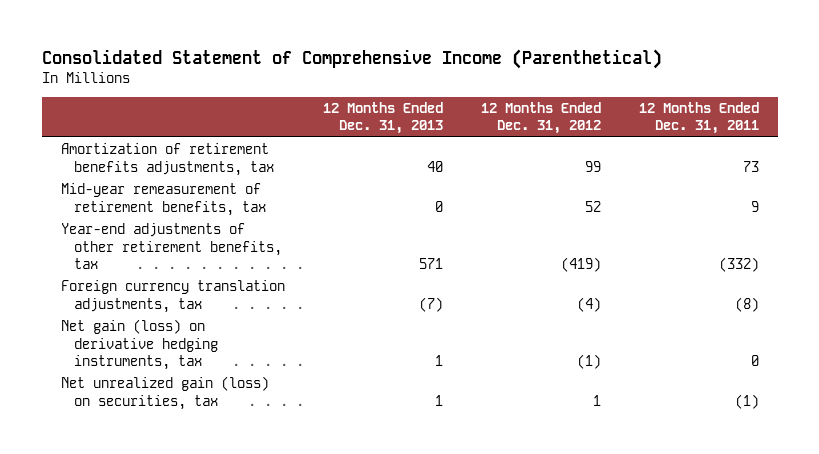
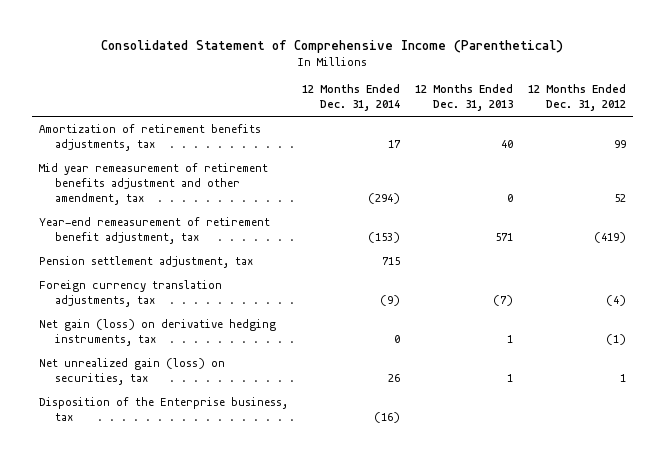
[638,101,759,135] 12 Months Ended Dec. 31, 2011 -> none
none -> [302,84,401,112] 12 Months Ended Dec. 31, 2014
[60,183,267,216] Mid-year remeasurement of retirement benefits, tax -> [38,163,268,206] Mid year remeasurement of retirement benefits adjustment and other amendment, tax
[60,223,283,270] Year-end adjustments of other retirement benefits, tax -> [38,217,270,245] Year-end remeasurement of retirement benefit adjustment, tax
none -> [38,256,253,269] Pension settlement adjustment, tax
none -> [38,397,288,422] Disposition of the Enterprise business, tax

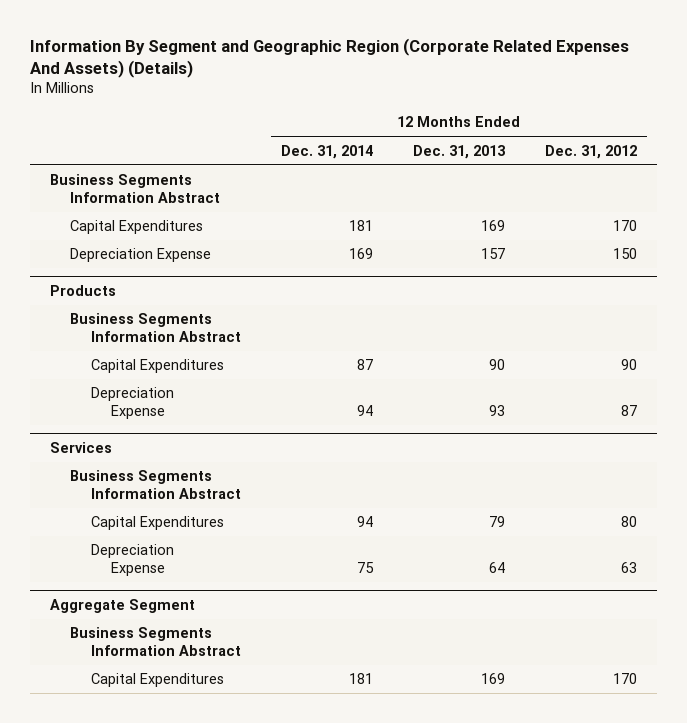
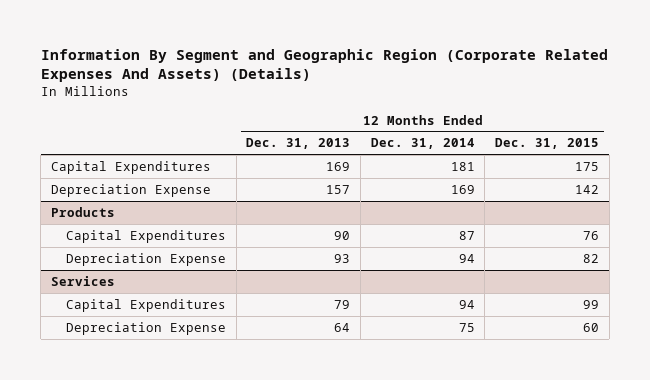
[544,144,637,159] Dec. 31, 2012 -> none
none -> [495,138,600,150] Dec. 31, 2015
[49,174,221,203] Business Segments Information Abstract -> none
[70,313,241,342] Business Segments Information Abstract -> none
[70,470,241,499] Business Segments Information Abstract -> none
[49,599,195,614] Aggregate Segment -> none
[70,627,241,656] Business Segments Information Abstract -> none
[90,673,224,688] Capital Expenditures -> none

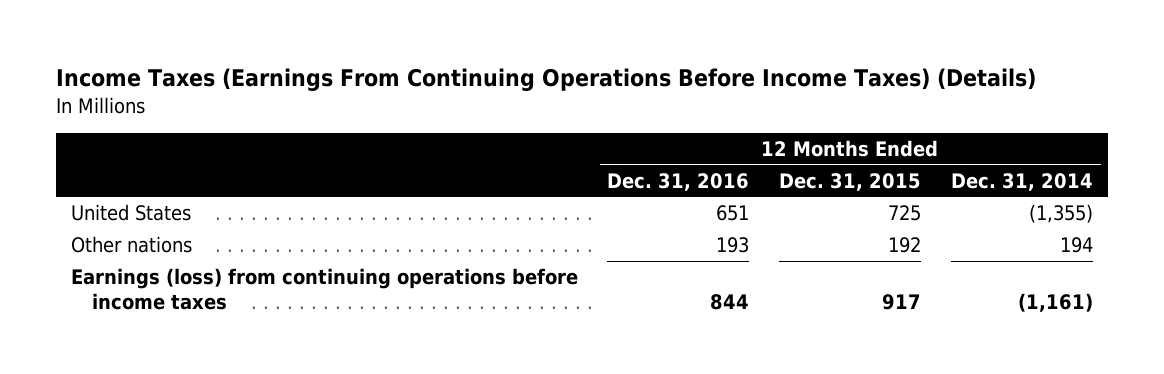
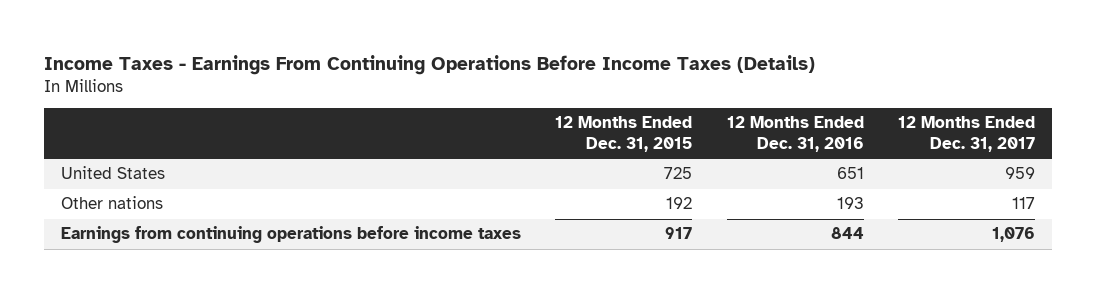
[55,68,1036,92] Income Taxes (Earnings From Continuing Operations Before Income Taxes) (Details) -> [44,54,816,75] Income Taxes - Earnings From Continuing Operations Before Income Taxes (Details)
[951,172,1094,191] Dec. 31, 2014 -> none
none -> [897,116,1035,152] 12 Months Ended Dec. 31, 2017
[70,268,578,310] Earnings (loss) from continuing operations before income taxes -> [61,226,522,244] Earnings from continuing operations before income taxes

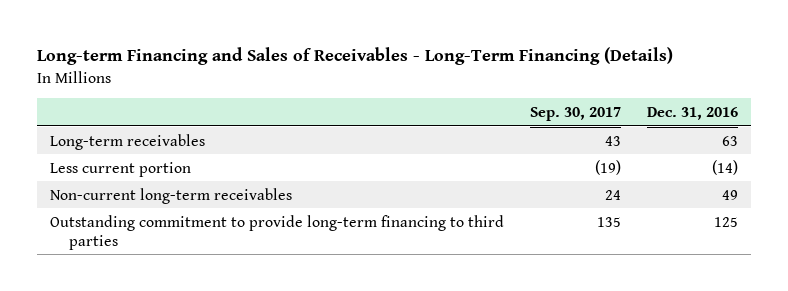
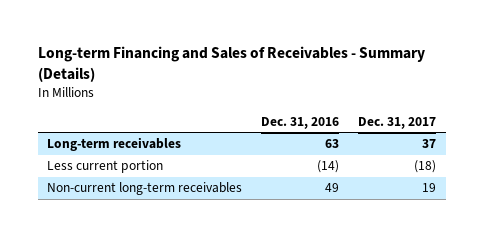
[37,47,674,66] Long-term Financing and Sales of Receivables - Long-Term Financing (Details) -> [37,46,425,83] Long-term Financing and Sales of Receivables - Summary (Details)
[529,106,621,121] Sep. 30, 2017 -> none
none -> [358,117,437,130] Dec. 31, 2017
[50,214,505,250] Outstanding commitment to provide long-term financing to third parties -> none

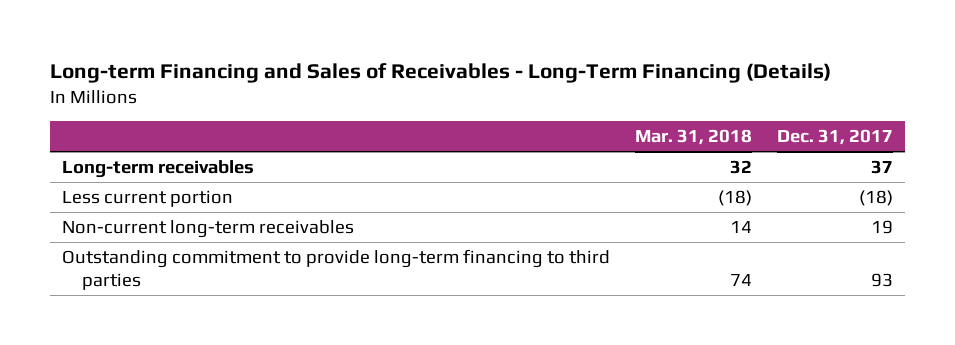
[37,46,425,83] Long-term Financing and Sales of Receivables - Summary (Details) -> [49,63,831,84] Long-term Financing and Sales of Receivables - Long-Term Financing (Details)
[261,117,340,130] Dec. 31, 2016 -> none
none -> [634,129,752,146] Mar. 31, 2018
none -> [62,248,611,291] Outstanding commitment to provide long-term financing to third parties

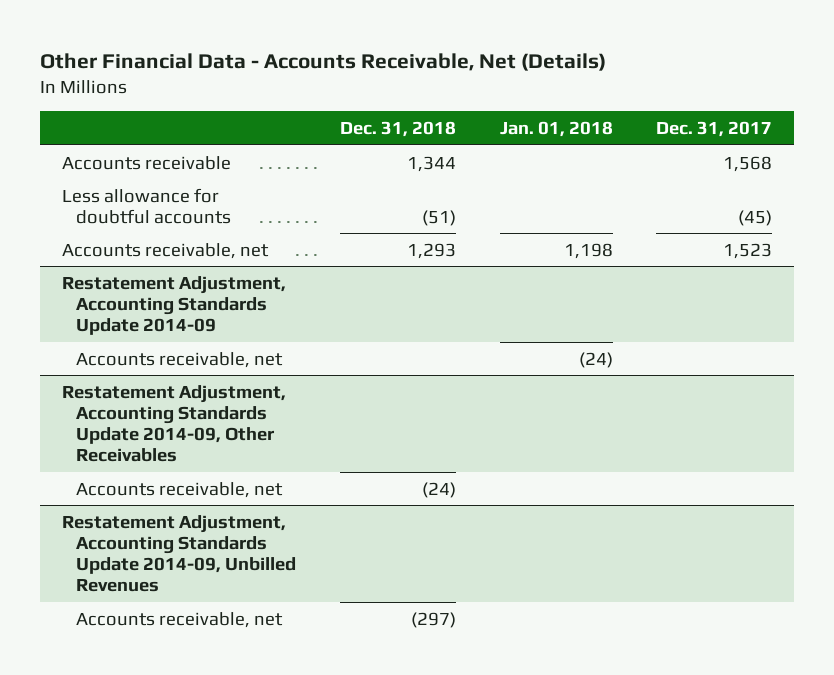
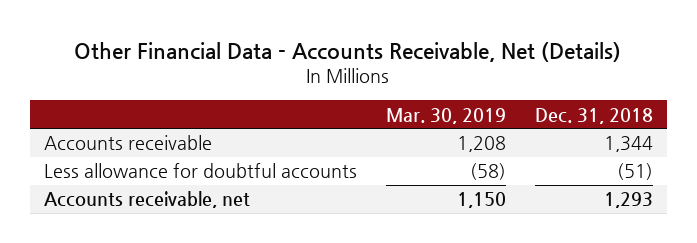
[499,120,613,137] Jan. 01, 2018 -> none
[656,120,773,137] Dec. 31, 2017 -> none
none -> [385,107,506,124] Mar. 30, 2019
[61,275,286,335] Restatement Adjustment, Accounting Standards Update 2014-09 -> none
[76,351,284,368] Accounts receivable, net -> none
[61,384,286,463] Restatement Adjustment, Accounting Standards Update 2014-09, Other Receivables -> none
[76,481,284,498] Accounts receivable, net -> none
[61,514,297,593] Restatement Adjustment, Accounting Standards Update 2014-09, Unbilled Revenues -> none
[76,611,284,628] Accounts receivable, net -> none

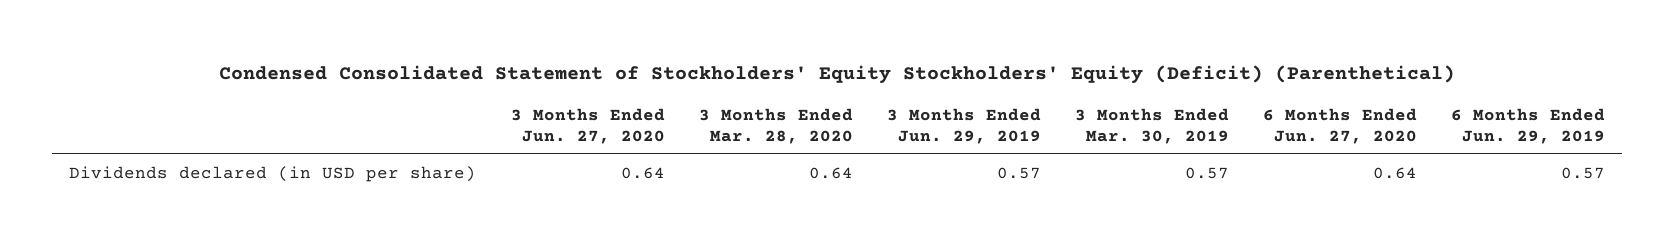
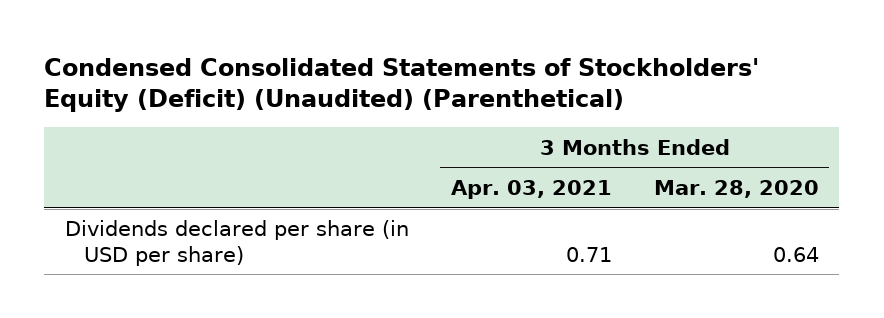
[219,65,1456,85] Condensed Consolidated Statement of Stockholders' Equity Stockholders' Equity (Deficit) (Parenthetical) -> [44,57,760,113] Condensed Consolidated Statements of Stockholders' Equity (Deficit) (Unaudited) (Parenthetical)
[510,107,665,145] 3 Months Ended Jun. 27, 2020 -> none
[886,107,1041,145] 3 Months Ended Jun. 29, 2019 -> none
[1074,107,1229,145] 3 Months Ended Mar. 30, 2019 -> none
[1262,107,1417,145] 6 Months Ended Jun. 27, 2020 -> none
[1451,107,1606,145] 6 Months Ended Jun. 29, 2019 -> none
none -> [450,180,612,200] Apr. 03, 2021
[69,165,477,182] Dividends declared (in USD per share) -> [65,220,410,266] Dividends declared per share (in USD per share)

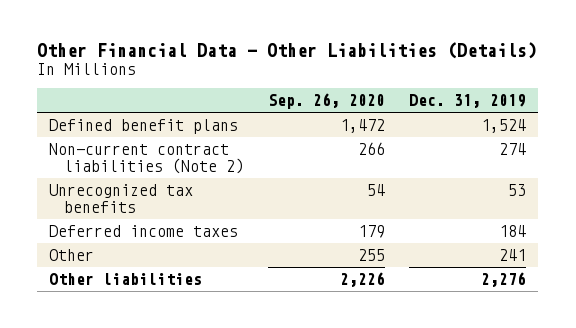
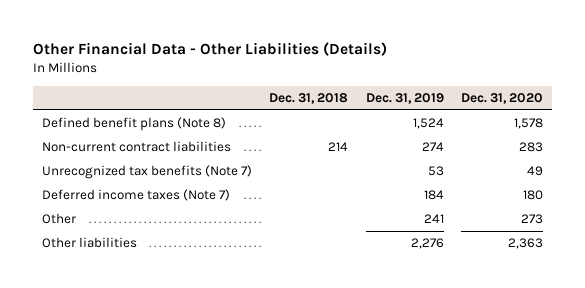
[267,92,385,109] Sep. 26, 2020 -> none
none -> [269,92,349,104] Dec. 31, 2018
none -> [460,92,543,104] Dec. 31, 2020
[49,119,239,135] Defined benefit plans -> [42,117,227,132] Defined benefit plans (Note 8)
[49,143,244,174] Non-current contract liabilities (Note 2) -> [42,141,232,153] Non-current contract liabilities
[49,184,194,213] Unrecognized tax benefits -> [42,165,253,180] Unrecognized tax benefits (Note 7)
[49,225,239,238] Deferred income taxes -> [42,189,231,202] Deferred income taxes (Note 7)

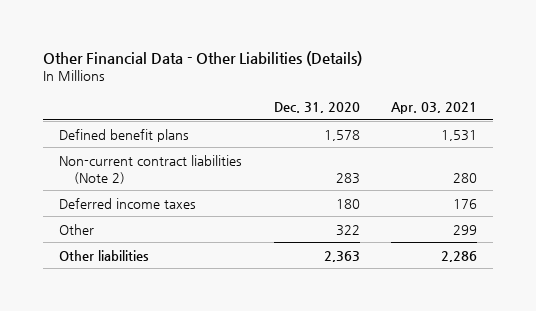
[269,92,349,104] Dec. 31, 2018 -> none
[365,92,444,104] Dec. 31, 2019 -> none
none -> [391,102,478,115] Apr. 03, 2021
[42,165,253,180] Unrecognized tax benefits (Note 7) -> none
[42,117,227,132] Defined benefit plans (Note 8) -> [58,128,189,142] Defined benefit plans
[42,141,232,153] Non-current contract liabilities -> [58,154,242,184] Non-current contract liabilities (Note 2)
[42,189,231,202] Deferred income taxes (Note 7) -> [58,197,196,209] Deferred income taxes
[520,214,543,225] 273 -> [335,224,360,236] 322

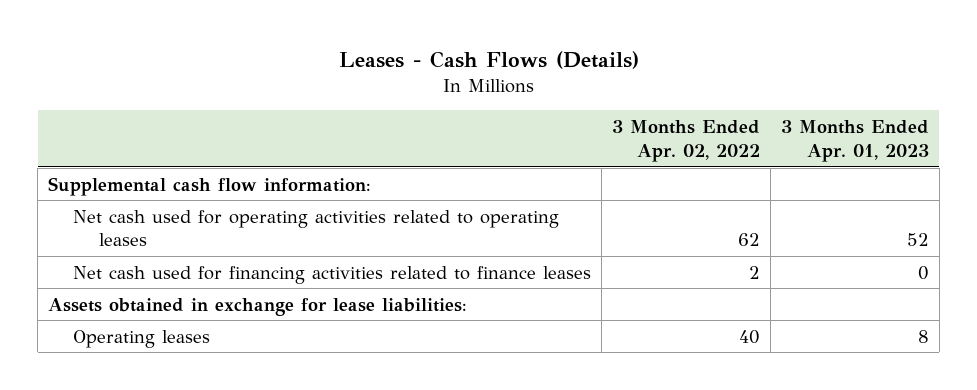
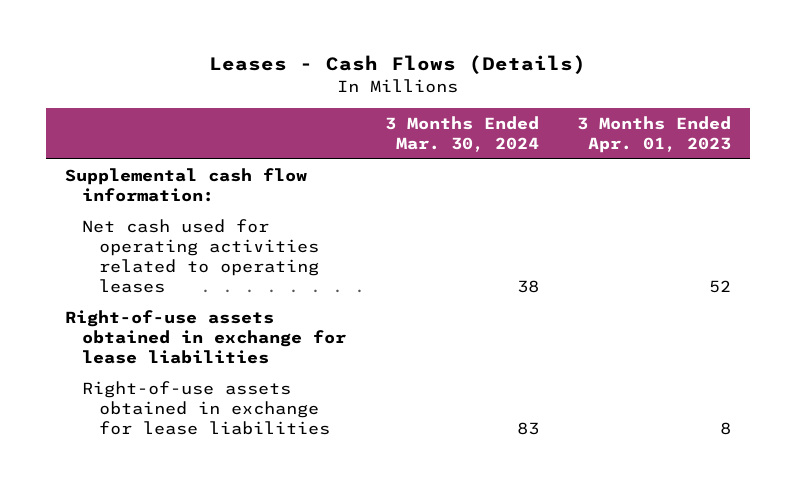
[612,120,761,162] 3 Months Ended Apr. 02, 2022 -> none
none -> [384,115,539,152] 3 Months Ended Mar. 30, 2024
[73,265,592,284] Net cash used for financing activities related to finance leases -> none
[48,297,468,316] Assets obtained in exchange for lease liabilities: -> [65,310,347,365] Right-of-use assets obtained in exchange for lease liabilities
[73,329,211,348] Operating leases -> [82,381,331,436] Right-of-use assets obtained in exchange for lease liabilities

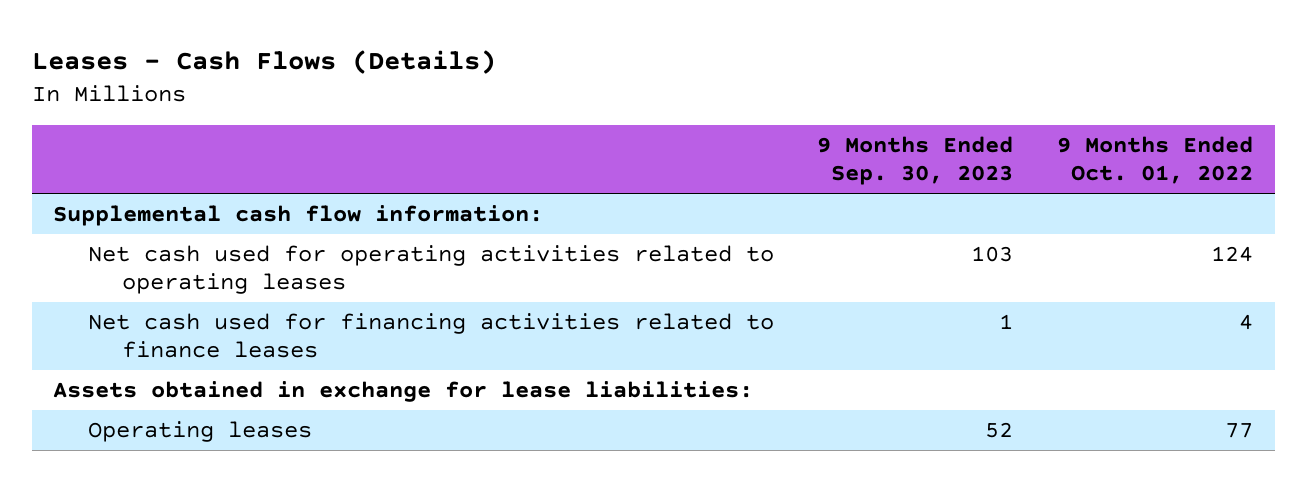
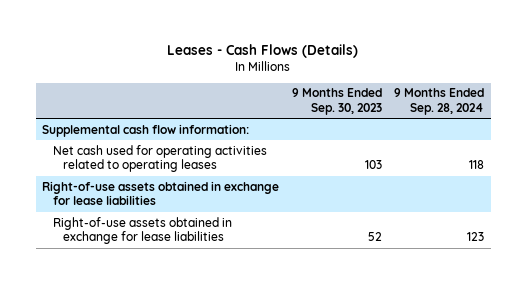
[1057,135,1254,185] 9 Months Ended Oct. 01, 2022 -> none
none -> [394,88,485,115] 9 Months Ended Sep. 28, 2024
[87,312,774,359] Net cash used for financing activities related to finance leases -> none
[53,380,754,402] Assets obtained in exchange for lease liabilities: -> [42,180,280,206] Right-of-use assets obtained in exchange for lease liabilities
[87,420,312,442] Operating leases -> [52,216,232,245] Right-of-use assets obtained in exchange for lease liabilities

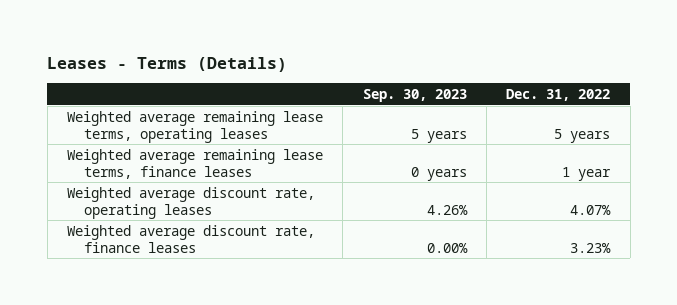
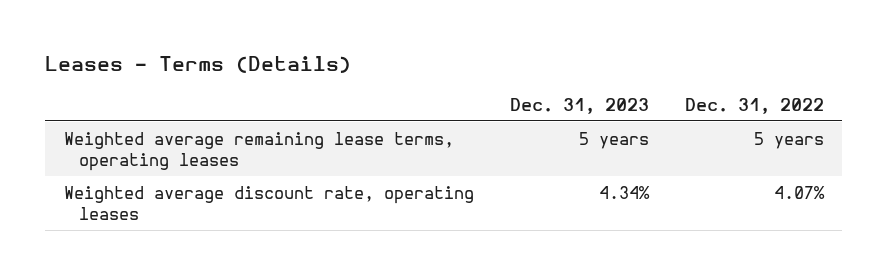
[362,89,467,103] Sep. 30, 2023 -> none
none -> [509,97,649,114] Dec. 31, 2023
[66,148,323,179] Weighted average remaining lease terms, finance leases -> none
[66,224,315,253] Weighted average discount rate, finance leases -> none

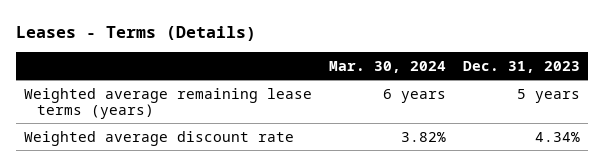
[685,97,825,114] Dec. 31, 2022 -> none
none -> [328,60,446,73] Mar. 30, 2024
[63,131,454,172] Weighted average remaining lease terms, operating leases -> [24,87,313,120] Weighted average remaining lease terms (years)
[63,185,474,221] Weighted average discount rate, operating leases -> [24,130,295,146] Weighted average discount rate

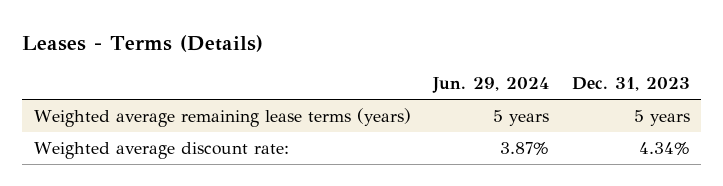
[328,60,446,73] Mar. 30, 2024 -> none
none -> [432,77,550,94] Jun. 29, 2024
[24,130,295,146] Weighted average discount rate -> [33,141,289,159] Weighted average discount rate:

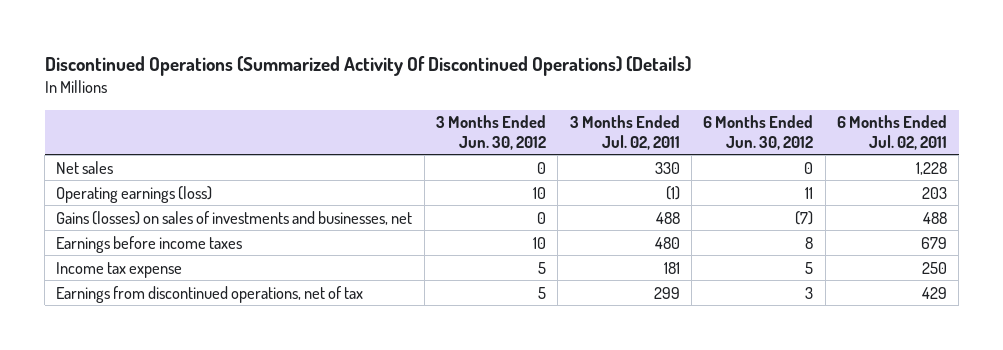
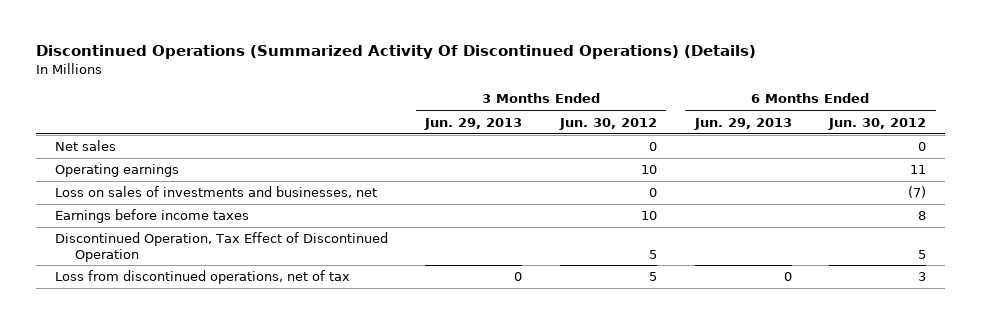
[569,115,680,151] 3 Months Ended Jul. 02, 2011 -> none
[837,115,948,151] 6 Months Ended Jul. 02, 2011 -> none
none -> [424,117,523,130] Jun. 29, 2013
none -> [693,117,792,130] Jun. 29, 2013
[56,185,213,203] Operating earnings (loss) -> [54,164,179,178] Operating earnings
[56,210,413,225] Gains (losses) on sales of investments and businesses, net -> [54,186,377,199] Loss on sales of investments and businesses, net
[56,261,183,278] Income tax expense -> [54,232,388,262] Discontinued Operation, Tax Effect of Discontinued Operation
[56,285,364,303] Earnings from discontinued operations, net of tax -> [54,270,350,285] Loss from discontinued operations, net of tax

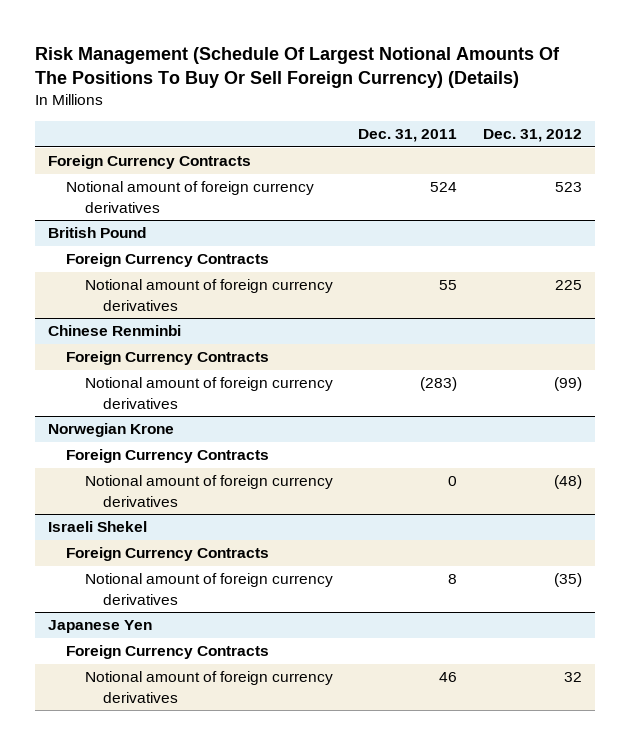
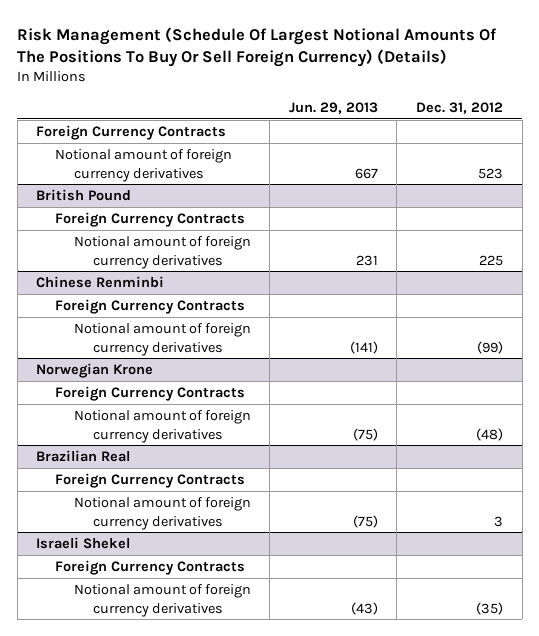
[358,129,458,143] Dec. 31, 2011 -> none
none -> [288,101,378,114] Jun. 29, 2013
none -> [36,450,131,463] Brazilian Real
none -> [55,473,246,489] Foreign Currency Contracts
none -> [73,497,251,530] Notional amount of foreign currency derivatives
[47,620,152,634] Japanese Yen -> none
[66,645,270,660] Foreign Currency Contracts -> none
[84,671,333,703] Notional amount of foreign currency derivatives -> none

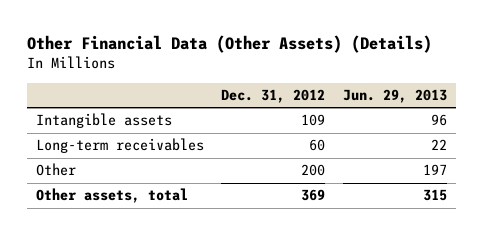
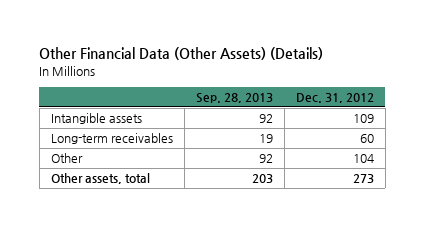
[342,89,447,104] Jun. 29, 2013 -> none
none -> [195,93,273,104] Sep. 28, 2013
[301,164,326,177] 200 -> [352,154,374,164] 104
[301,189,326,202] 369 -> [352,174,374,184] 273

